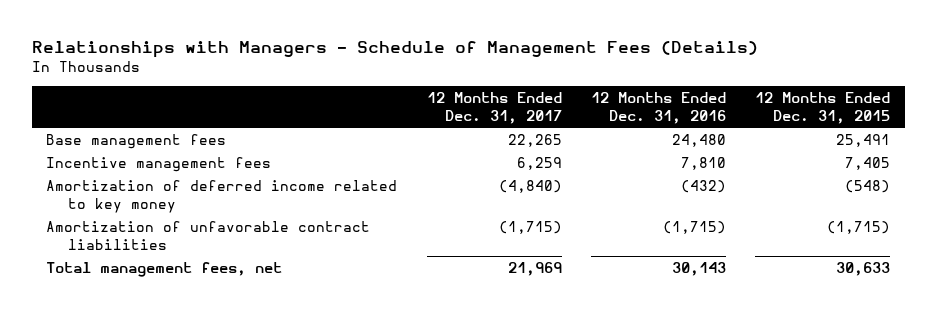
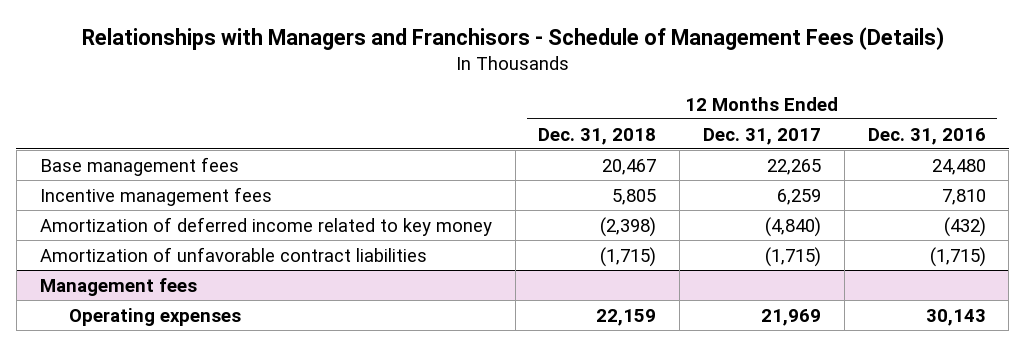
[31,41,758,59] Relationships with Managers - Schedule of Management Fees (Details) -> [81,27,944,51] Relationships with Managers and Franchisors - Schedule of Management Fees (Details)
[755,91,891,125] 12 Months Ended Dec. 31, 2015 -> none
none -> [538,127,657,145] Dec. 31, 2018
none -> [39,277,197,296] Management fees
[46,261,283,277] Total management fees, net -> [69,307,242,326] Operating expenses

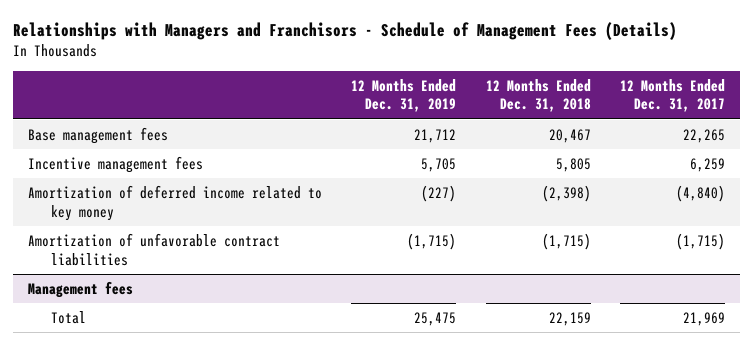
[867,127,986,145] Dec. 31, 2016 -> none
none -> [351,78,457,113] 12 Months Ended Dec. 31, 2019
[69,307,242,326] Operating expenses -> [50,310,86,324] Total

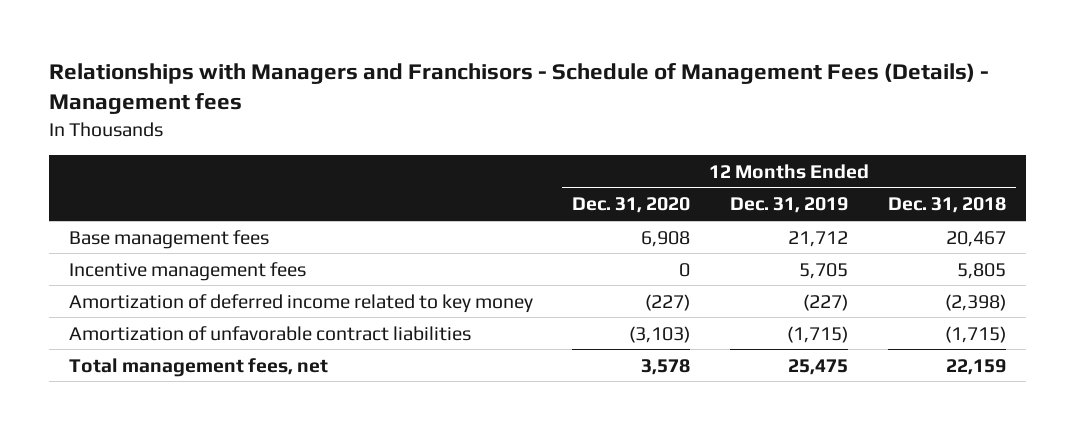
[13,22,678,41] Relationships with Managers and Franchisors - Schedule of Management Fees (Details) -> [48,63,989,115] Relationships with Managers and Franchisors - Schedule of Management Fees (Details) - Management fees
[620,78,726,113] 12 Months Ended Dec. 31, 2017 -> none
none -> [572,197,691,214] Dec. 31, 2020
[28,280,134,298] Management fees -> none
[50,310,86,324] Total -> [68,357,328,377] Total management fees, net

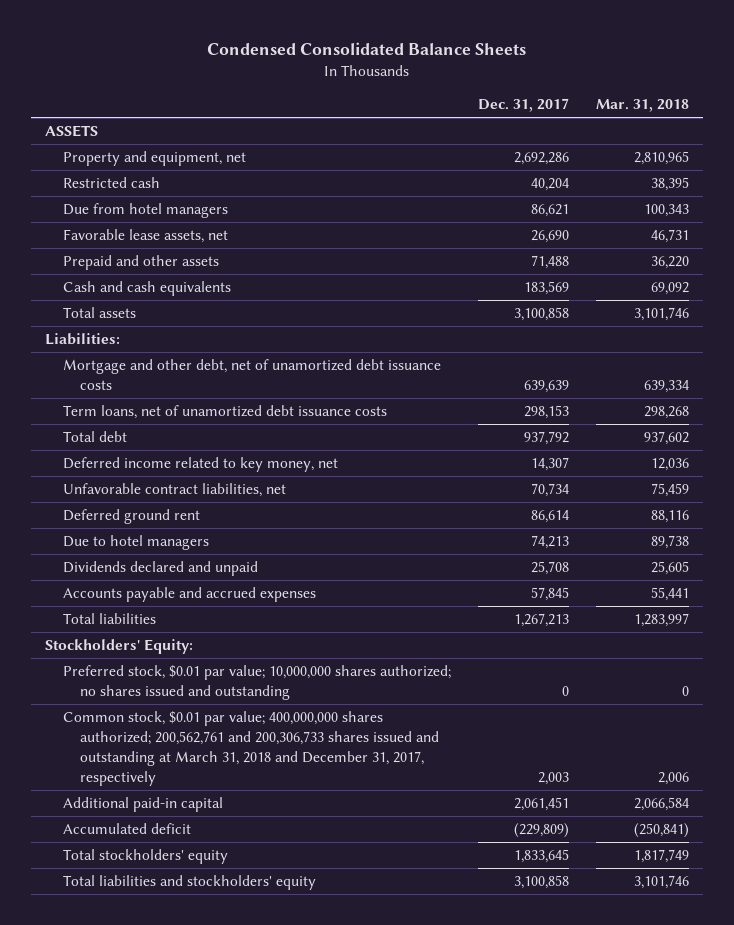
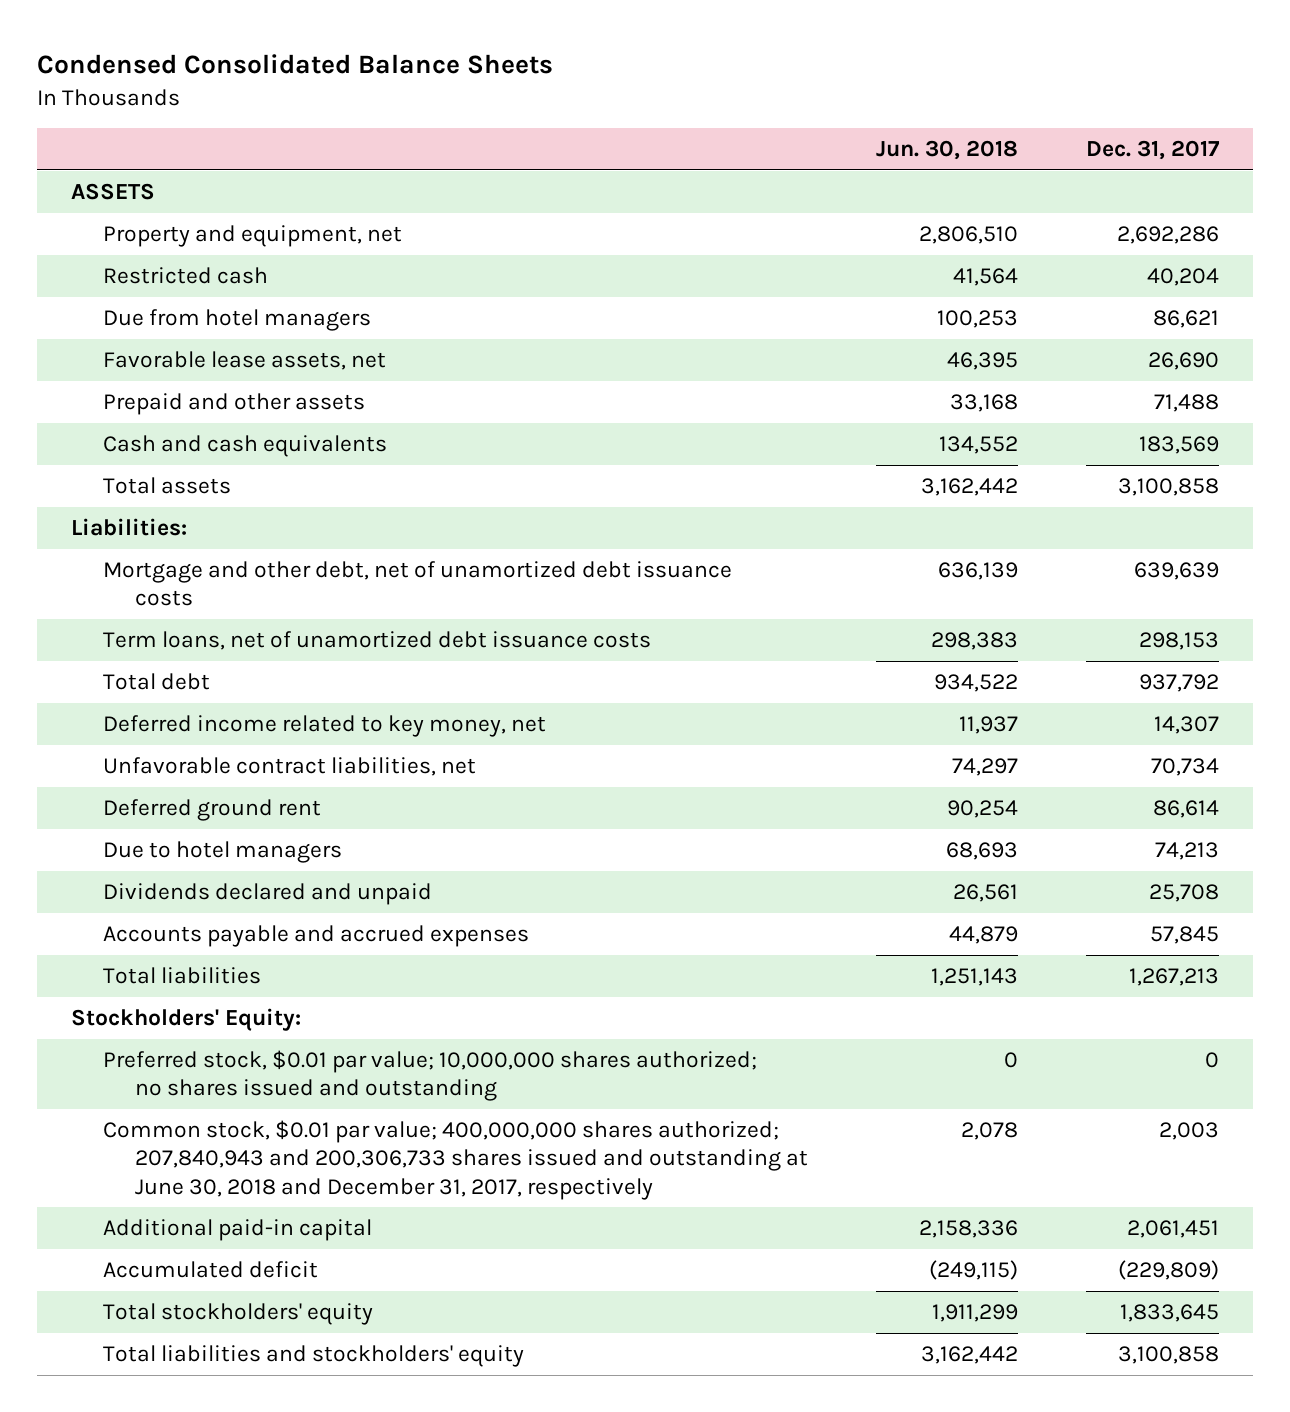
[596,99,690,113] Mar. 31, 2018 -> none
none -> [875,140,1018,161] Jun. 30, 2018
[62,711,440,786] Common stock, $0.01 par value; 400,000,000 shares authorized; 200,562,761 and 200,306,733 shares issued and outstanding at March 31, 2018 and December 31, 2017, respectively -> [103,1120,808,1200] Common stock, $0.01 par value; 400,000,000 shares authorized; 207,840,943 and 200,306,733 shares issued and outstanding at June 30, 2018 and December 31, 2017, respectively

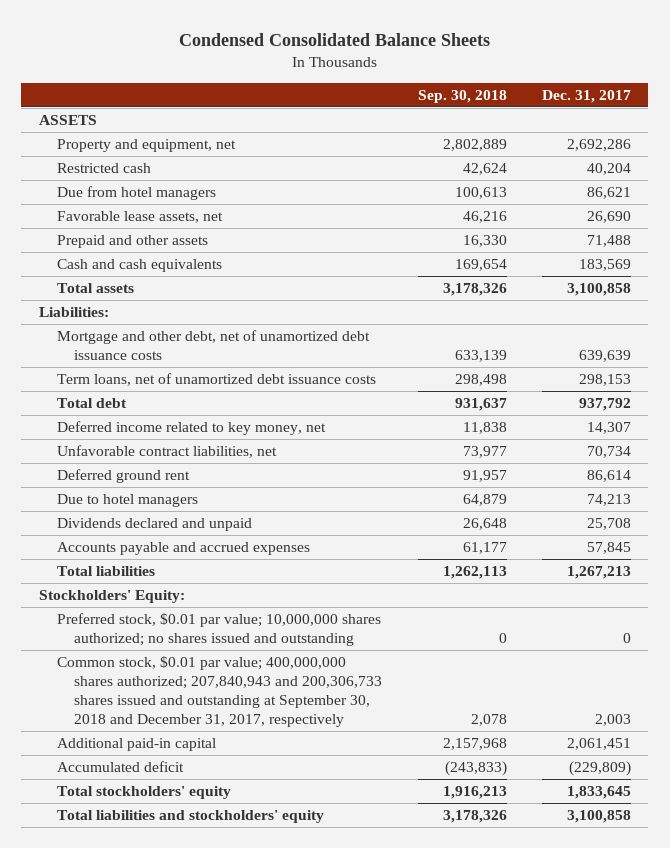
[875,140,1018,161] Jun. 30, 2018 -> none
none -> [417,89,507,103] Sep. 30, 2018
[103,1120,808,1200] Common stock, $0.01 par value; 400,000,000 shares authorized; 207,840,943 and 200,306,733 shares issued and outstanding at June 30, 2018 and December 31, 2017, respectively -> [56,656,383,728] Common stock, $0.01 par value; 400,000,000 shares authorized; 207,840,943 and 200,306,733 shares issued and outstanding at September 30, 2018 and December 31, 2017, respectively

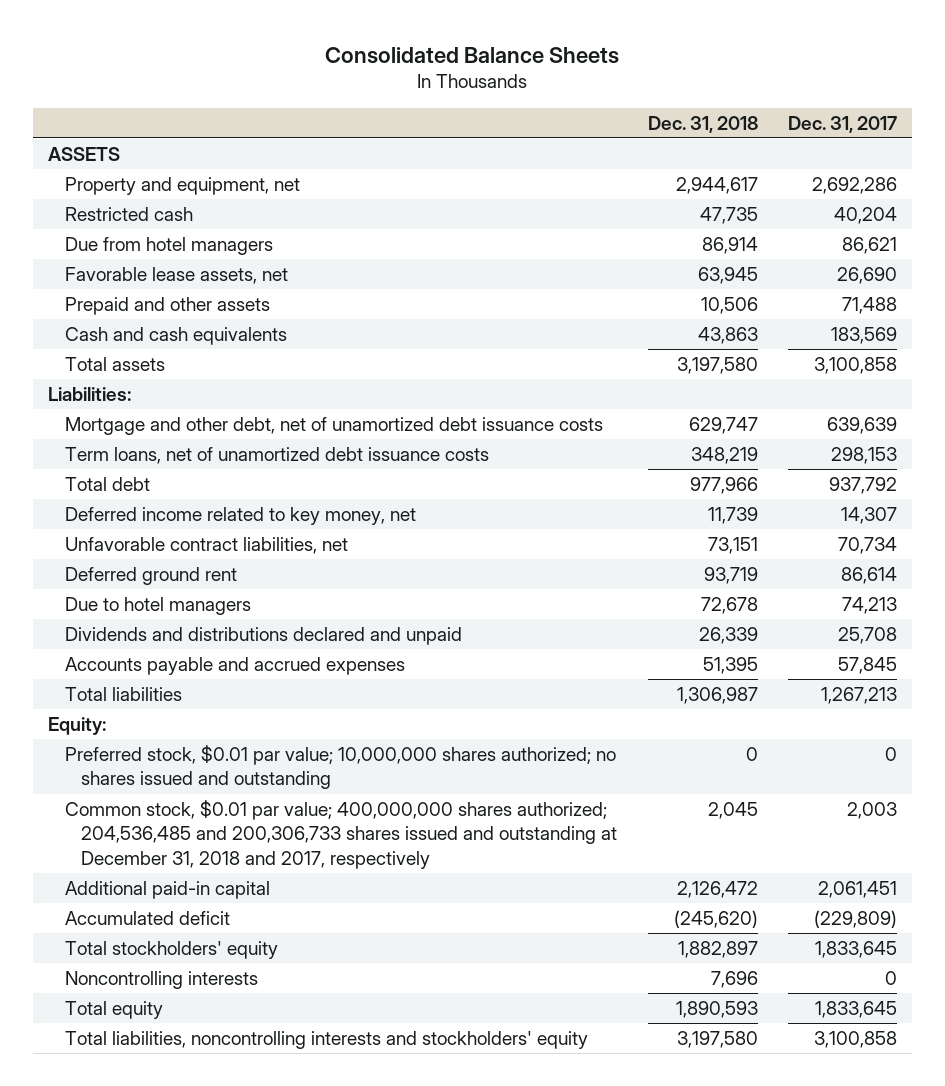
[178,32,490,46] Condensed Consolidated Balance Sheets -> [325,46,620,64] Consolidated Balance Sheets
[417,89,507,103] Sep. 30, 2018 -> none
none -> [647,115,758,133] Dec. 31, 2018
[56,518,252,532] Dividends declared and unpaid -> [64,627,462,646] Dividends and distributions declared and unpaid
[38,590,185,604] Stockholders' Equity: -> [48,717,107,736] Equity:
[56,656,383,728] Common stock, $0.01 par value; 400,000,000 shares authorized; 207,840,943 and 200,306,733 shares issued and outstanding at September 30, 2018 and December 31, 2017, respectively -> [64,800,618,869] Common stock, $0.01 par value; 400,000,000 shares authorized; 204,536,485 and 200,306,733 shares issued and outstanding at December 31, 2018 and 2017, respectively
none -> [64,971,258,990] Noncontrolling interests
none -> [64,1001,163,1020] Total equity
[56,810,324,824] Total liabilities and stockholders' equity -> [64,1031,588,1050] Total liabilities, noncontrolling interests and stockholders' equity

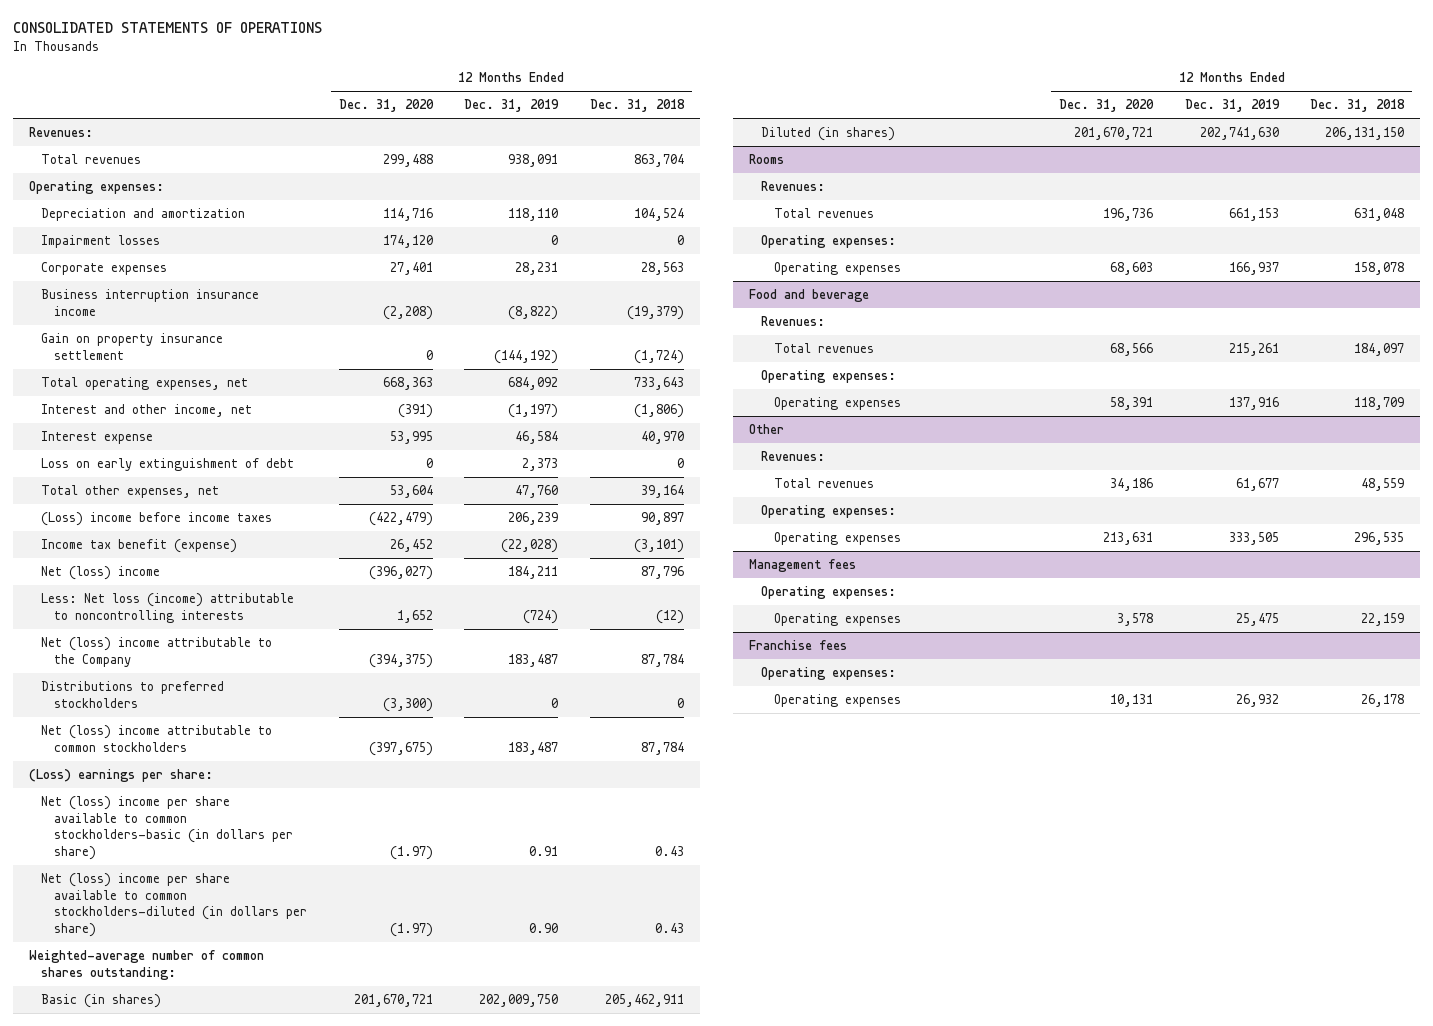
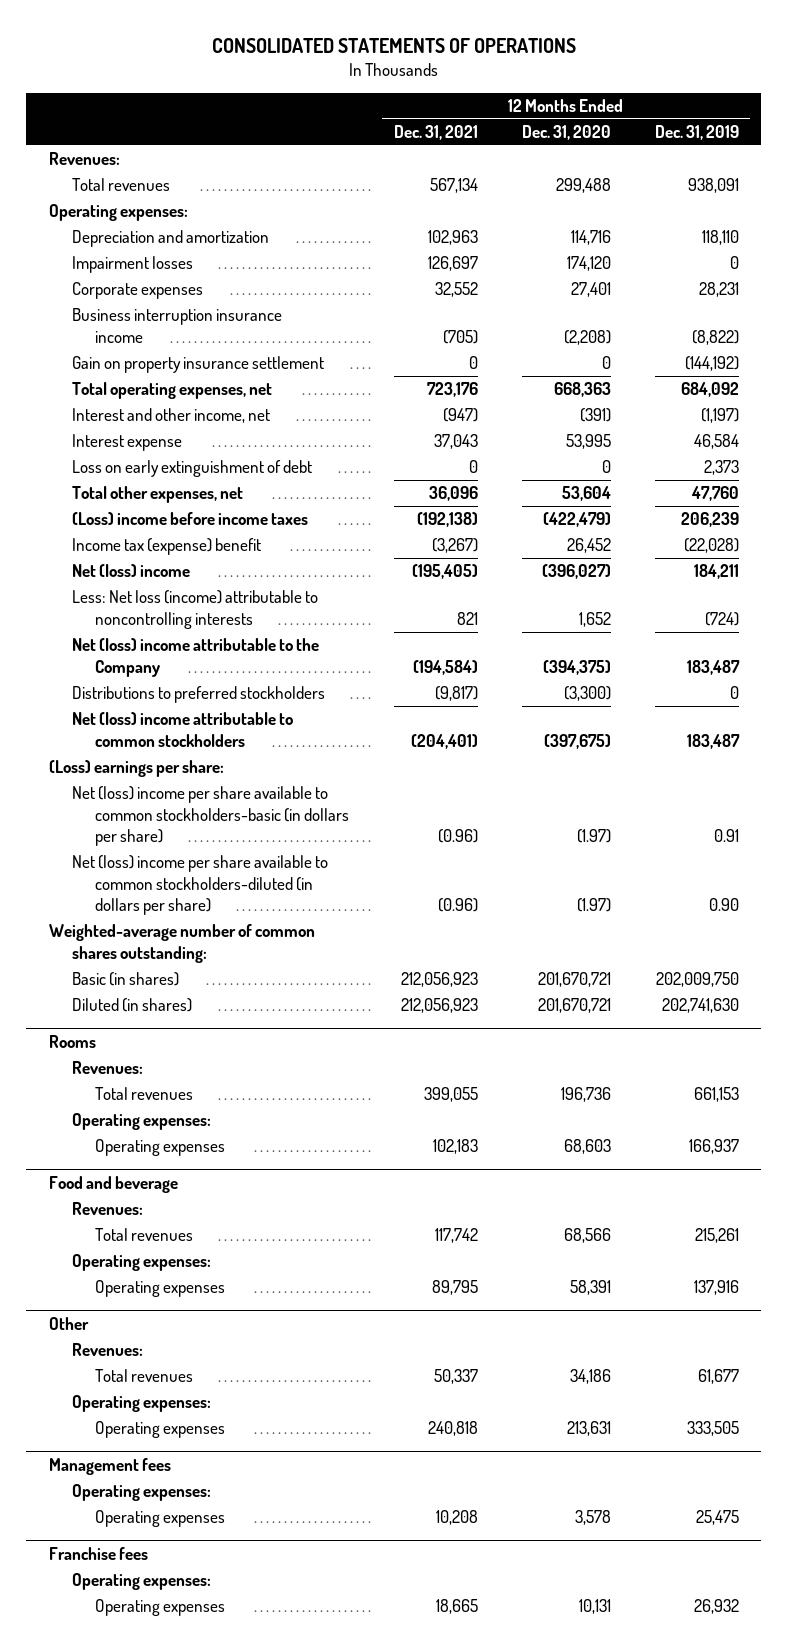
[590,99,686,113] Dec. 31, 2018 -> none
none -> [393,125,478,141] Dec. 31, 2021
[41,539,238,554] Income tax benefit (expense) -> [71,538,261,556] Income tax (expense) benefit

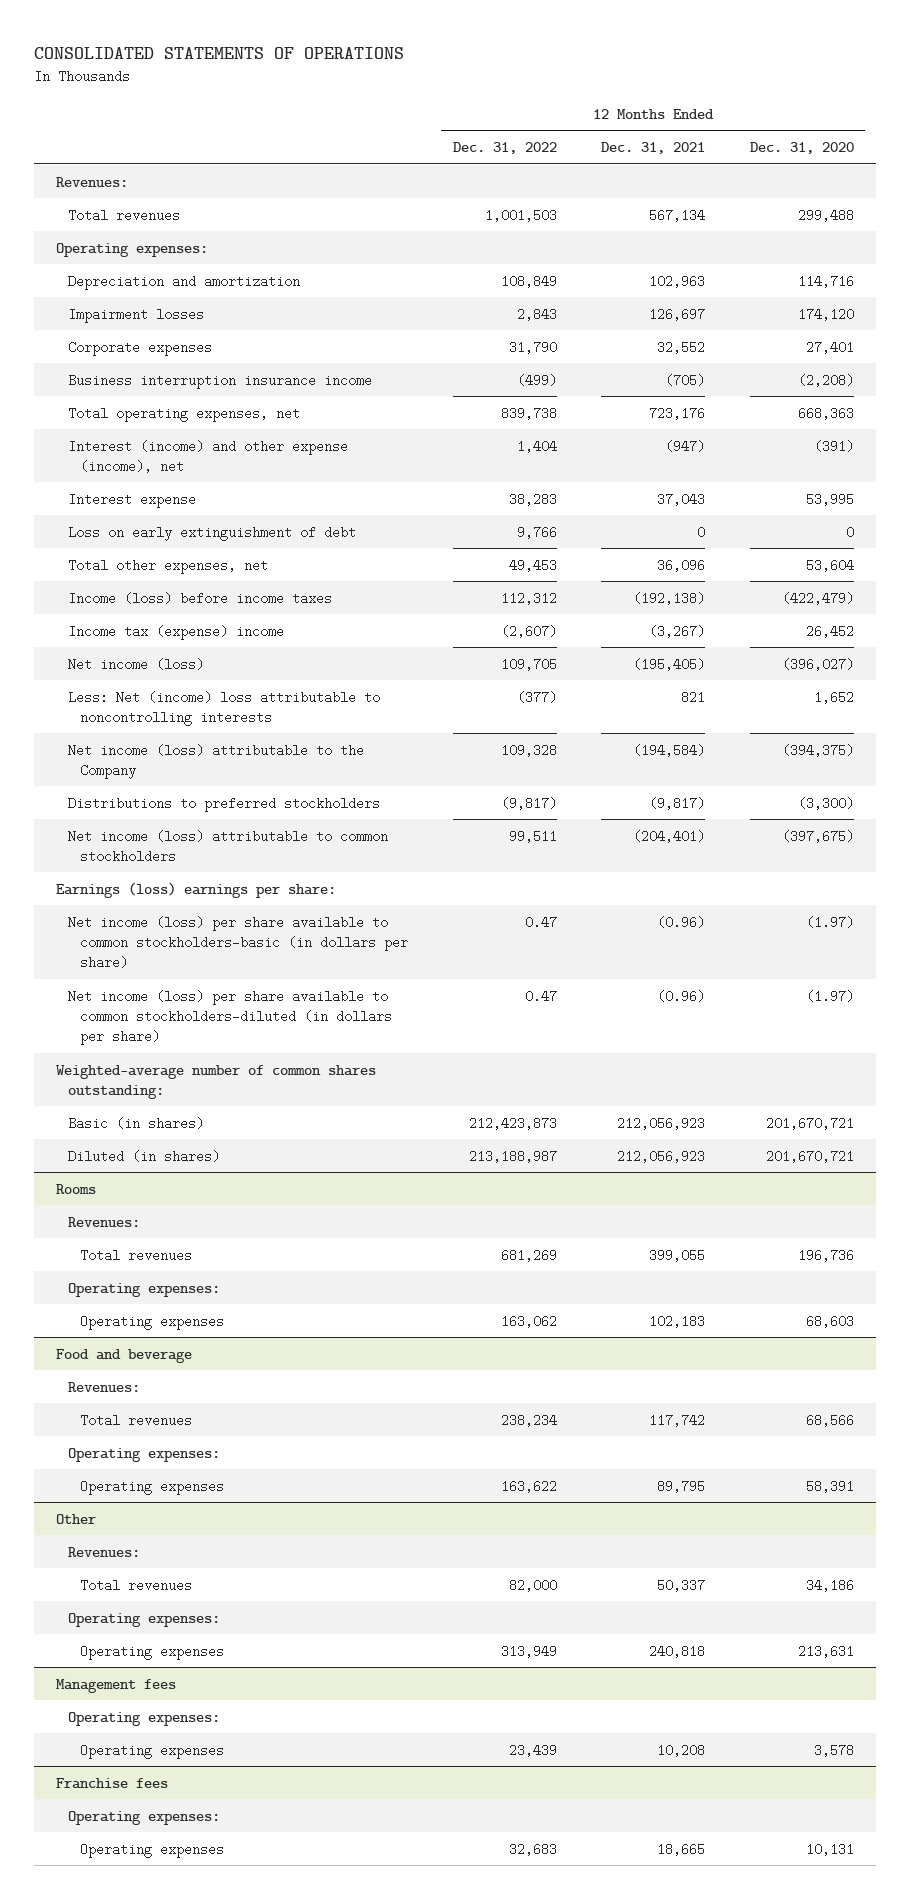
[655,125,740,141] Dec. 31, 2019 -> none
none -> [452,142,557,155] Dec. 31, 2022
[71,356,324,374] Gain on property insurance settlement -> none
[71,408,270,424] Interest and other income, net -> [68,439,349,473] Interest (income) and other expense (income), net
[71,512,308,526] (Loss) income before income taxes -> [68,591,333,605] Income (loss) before income taxes
[71,538,261,556] Income tax (expense) benefit -> [68,624,285,640] Income tax (expense) income
[71,564,190,578] Net (loss) income -> [68,657,205,671] Net income (loss)
[71,590,318,629] Less: Net loss (income) attributable to noncontrolling interests -> [68,690,381,726] Less: Net (income) loss attributable to noncontrolling interests
[71,638,319,677] Net (loss) income attributable to the Company -> [68,743,365,779] Net income (loss) attributable to the Company
[71,712,293,747] Net (loss) income attributable to common stockholders -> [68,829,389,863] Net income (loss) attributable to common stockholders
[48,760,224,778] (Loss) earnings per share: -> [56,881,337,898] Earnings (loss) earnings per share:
[71,786,350,847] Net (loss) income per share available to common stockholders-basic (in dollars per share) -> [68,915,409,970] Net income (loss) per share available to common stockholders-basic (in dollars per share)
[71,855,328,916] Net (loss) income per share available to common stockholders-diluted (in dollars per share) -> [68,989,393,1046] Net income (loss) per share available to common stockholders-diluted (in dollars per share)

